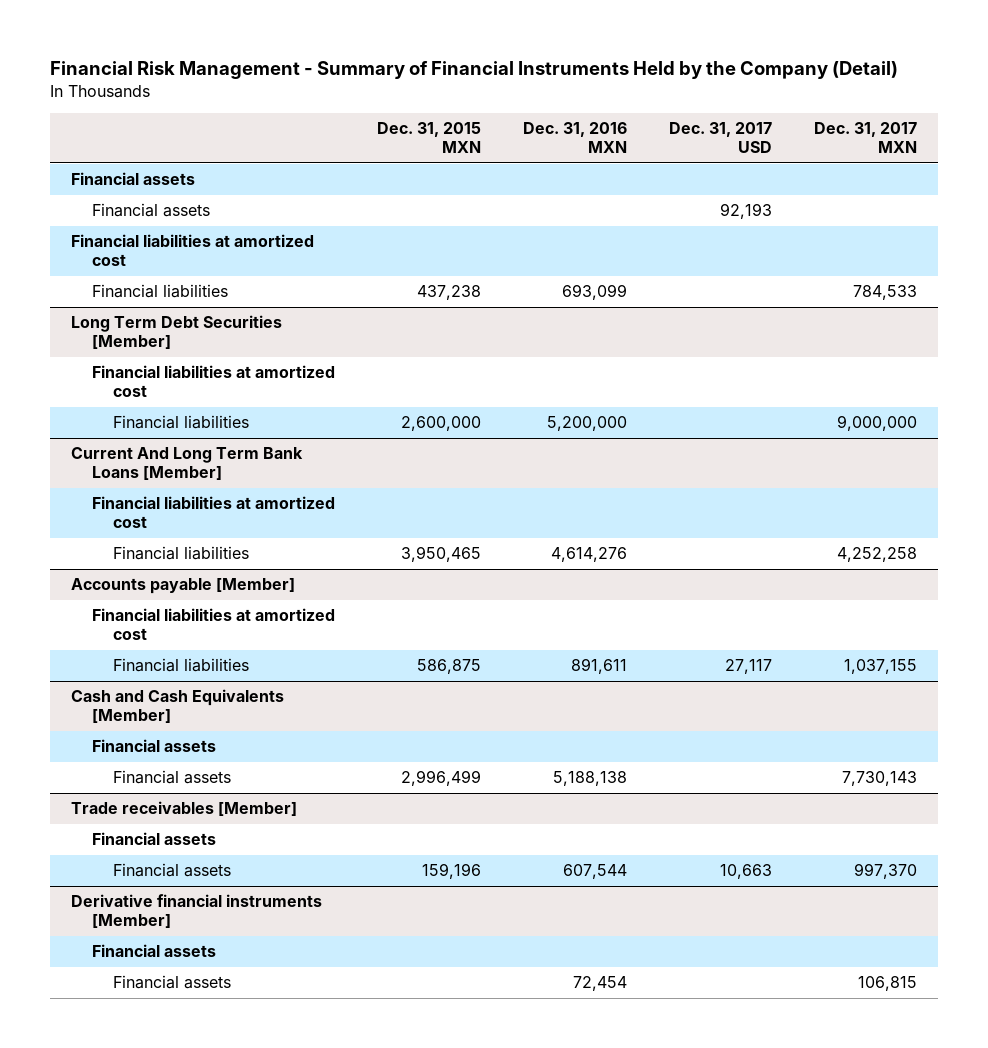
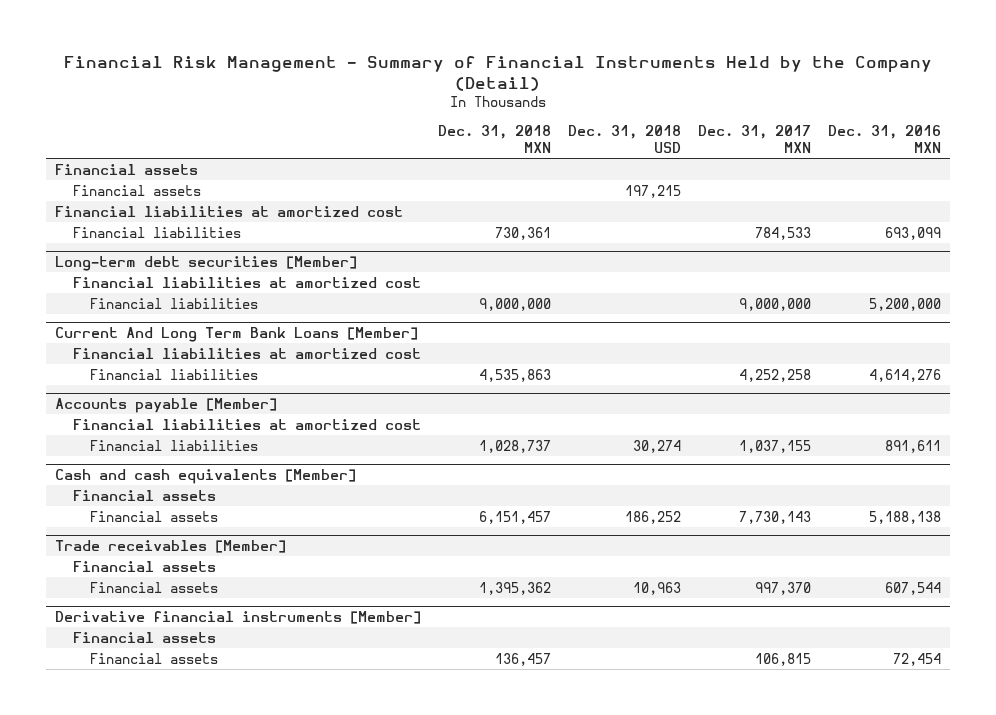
[377,122,482,154] Dec. 31, 2015 MXN -> none
[669,122,773,154] Dec. 31, 2017 USD -> none
none -> [438,125,552,153] Dec. 31, 2018 MXN
none -> [568,125,682,153] Dec. 31, 2018 USD
[70,315,282,350] Long Term Debt Securities [Member] -> [54,255,357,271] Long-term debt securities [Member]
[70,689,284,724] Cash and Cash Equivalents [Member] -> [54,468,356,484] Cash and cash equivalents [Member]

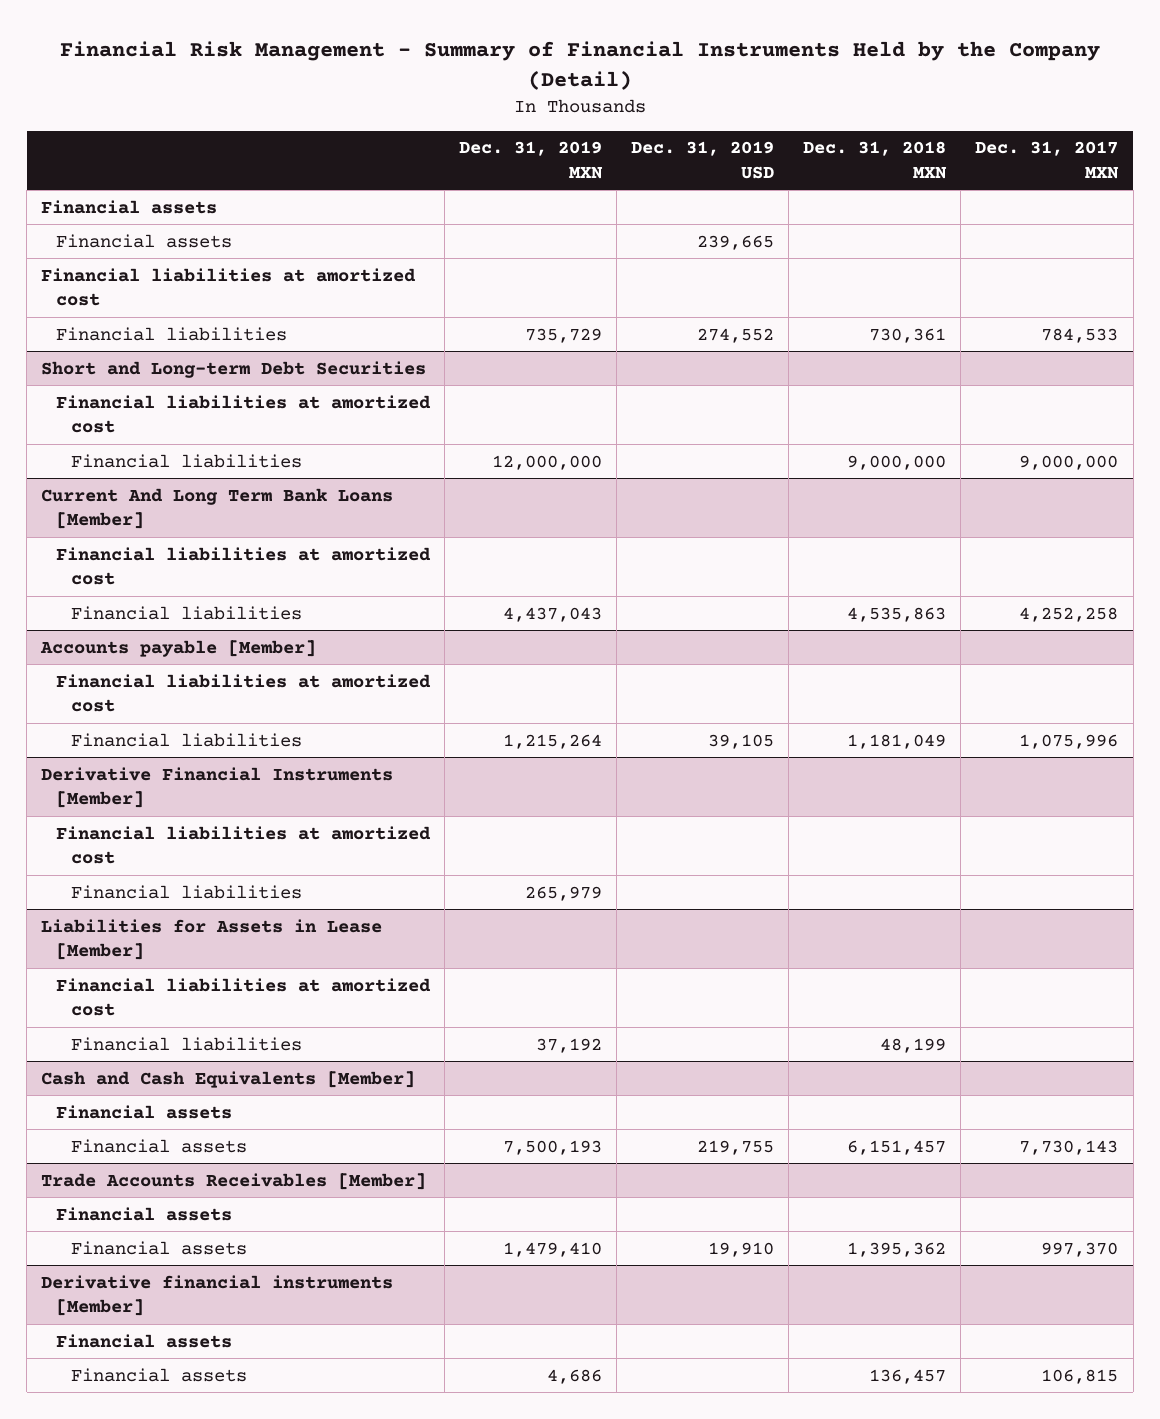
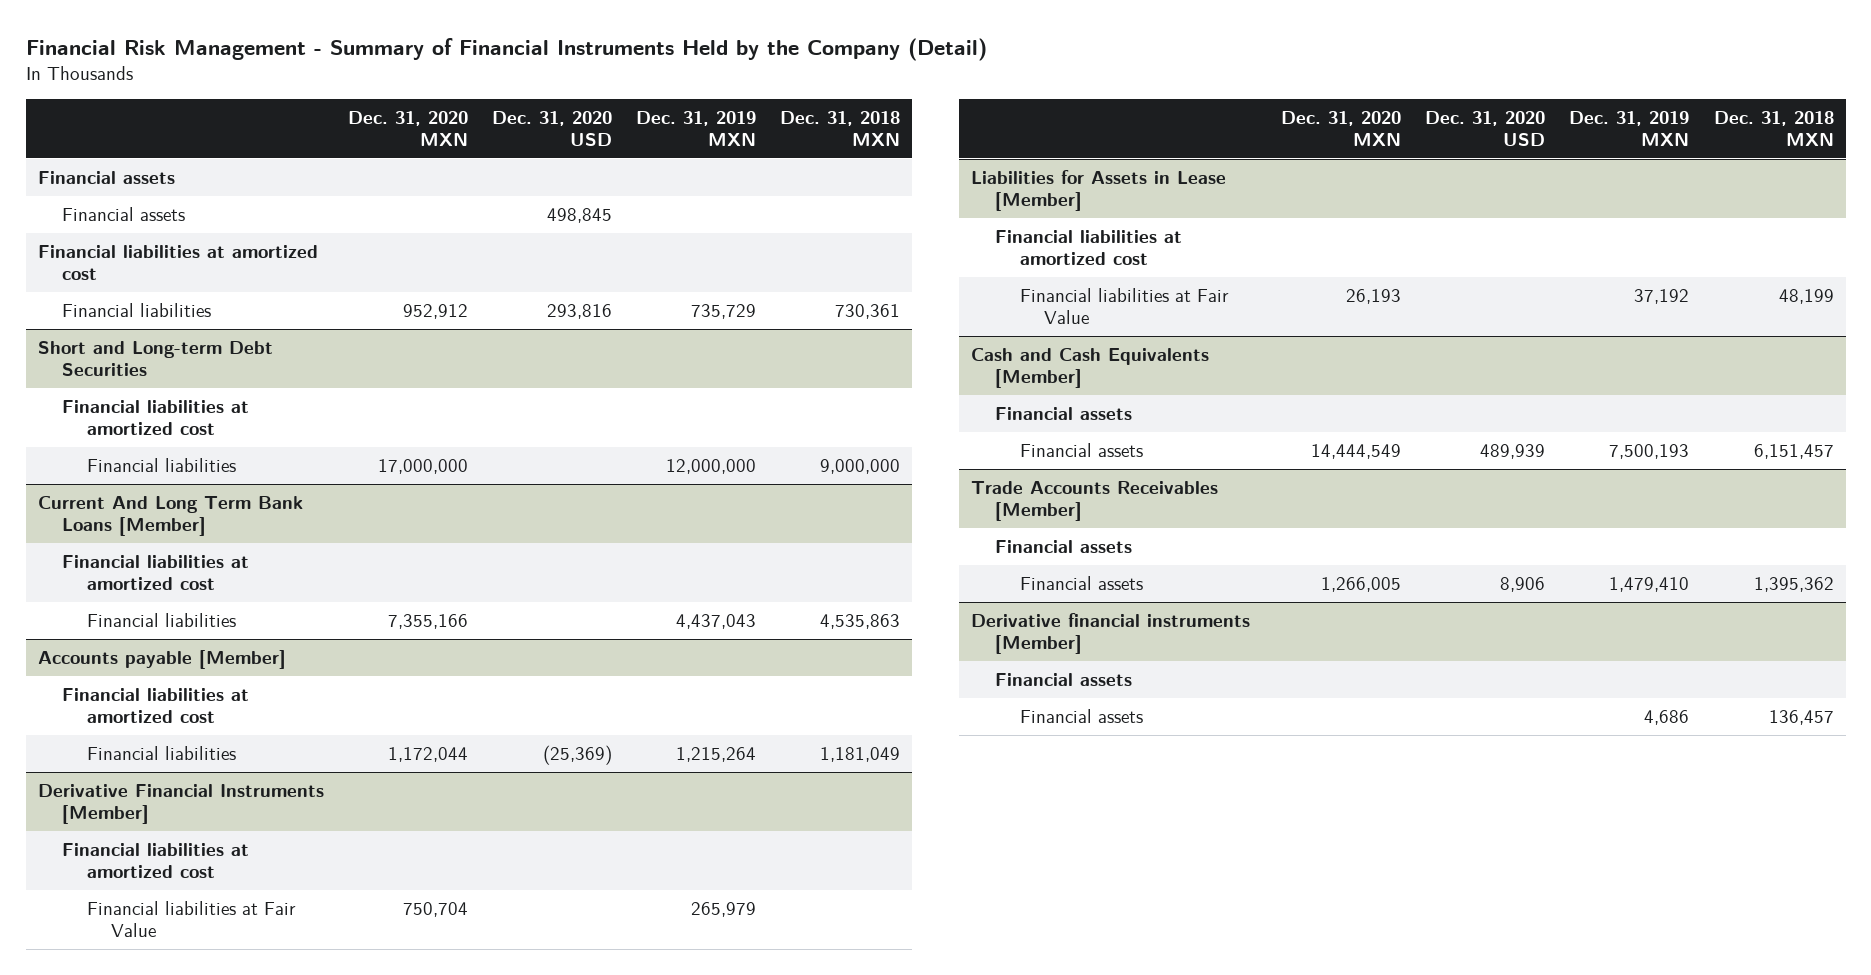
[631,141,775,179] Dec. 31, 2019 USD -> none
[975,141,1120,179] Dec. 31, 2017 MXN -> none
none -> [348,110,469,146] Dec. 31, 2020 MXN
none -> [492,110,613,146] Dec. 31, 2020 USD
[70,884,302,899] Financial liabilities -> [86,900,296,938] Financial liabilities at Fair Value
[70,1036,302,1051] Financial liabilities -> [1019,287,1229,325] Financial liabilities at Fair Value

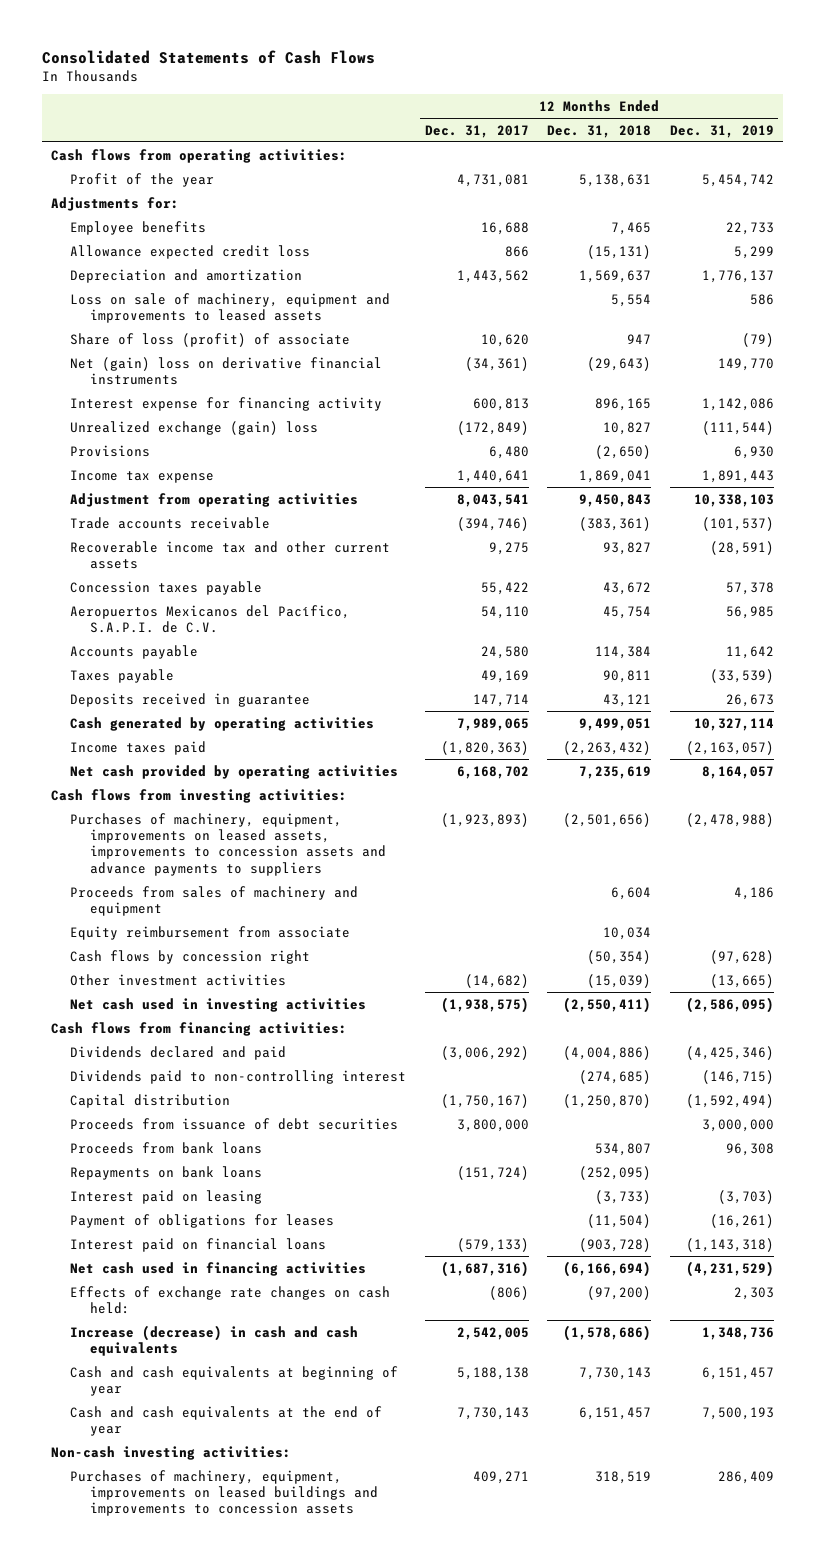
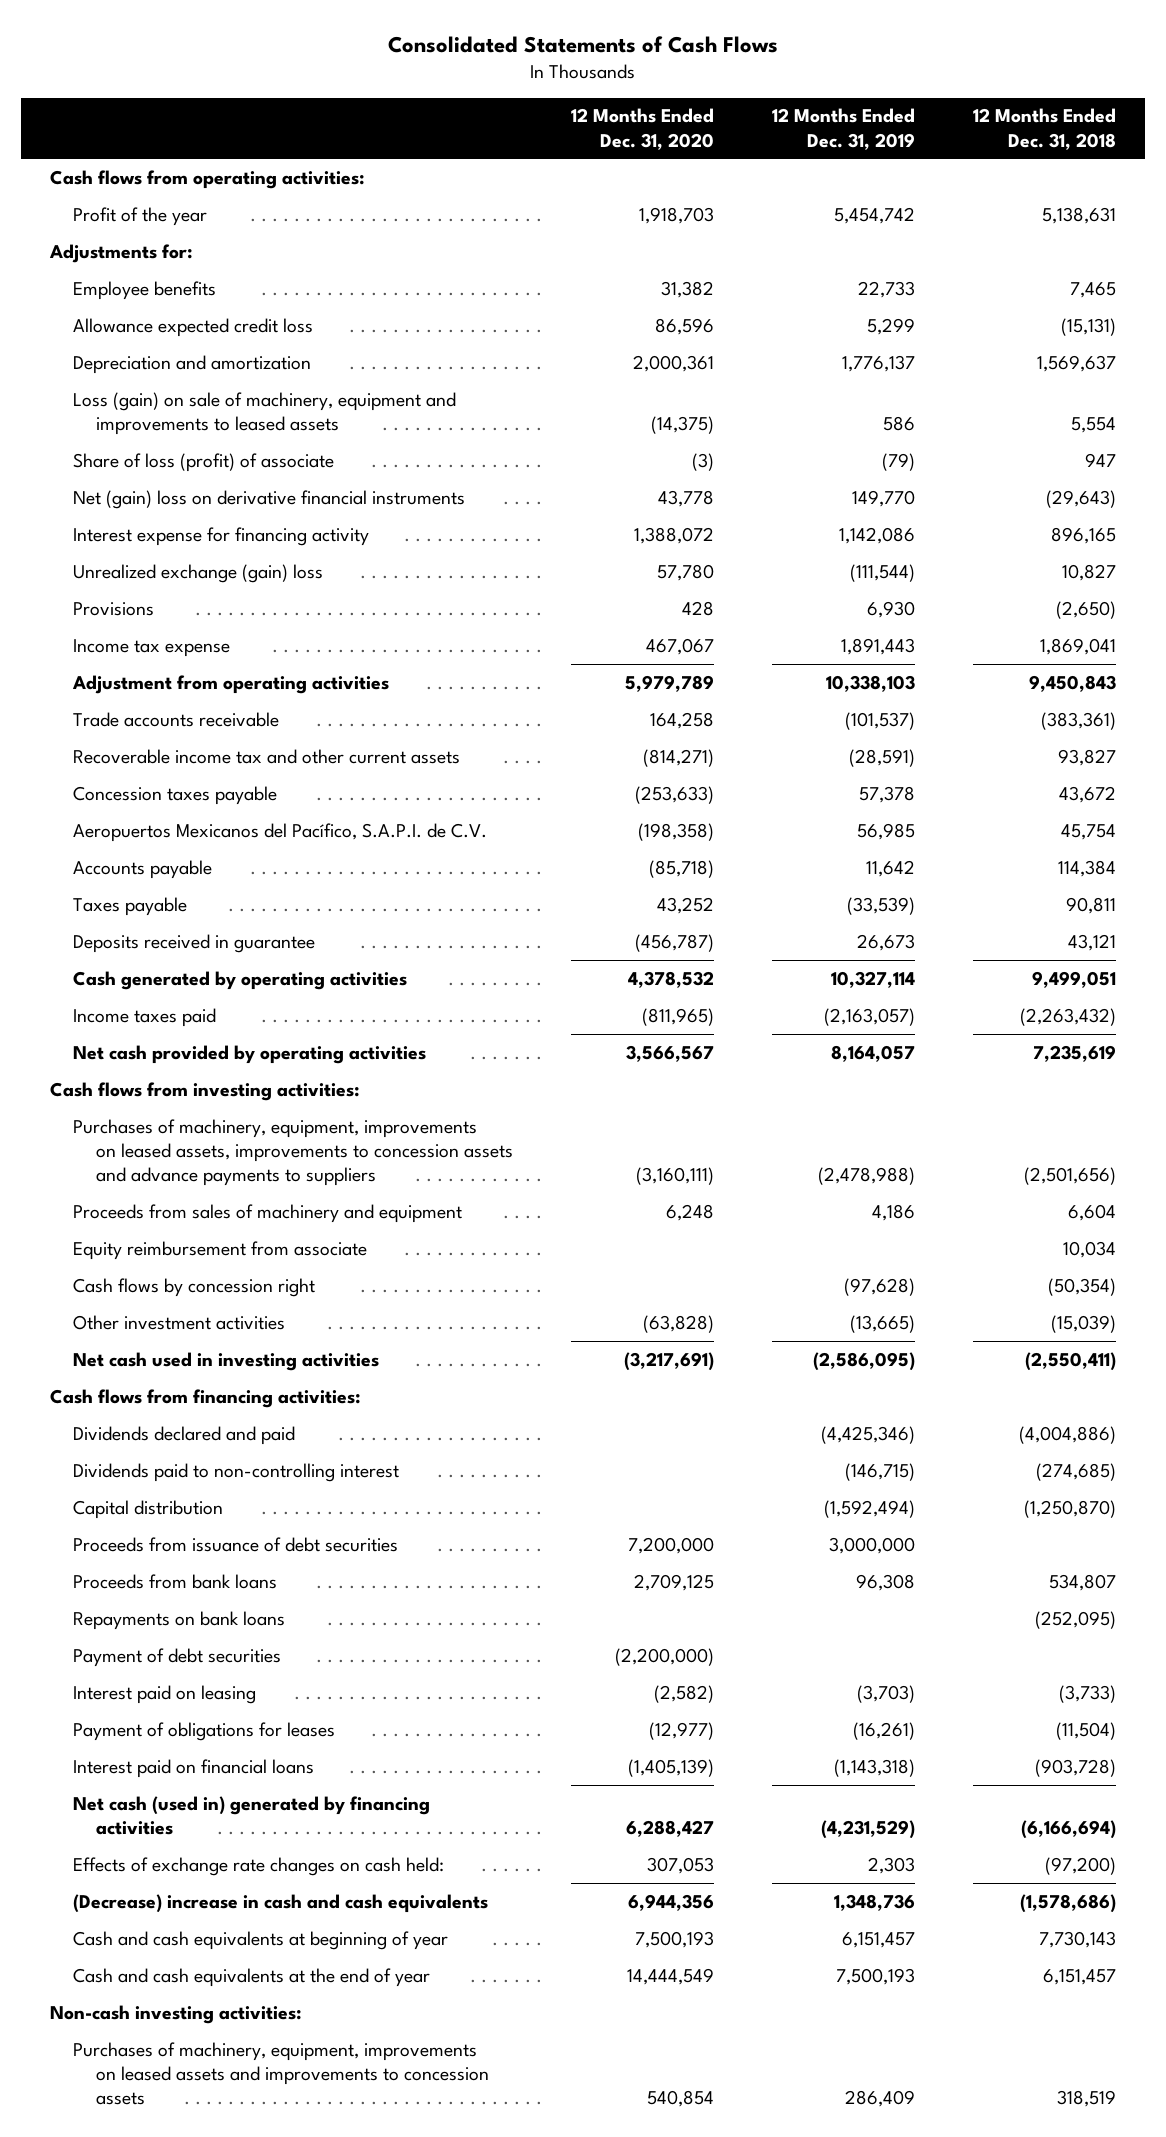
[424,124,529,138] Dec. 31, 2017 -> none
none -> [570,108,714,150] 12 Months Ended Dec. 31, 2020
[70,292,391,323] Loss on sale of machinery, equipment and improvements to leased assets -> [72,391,456,435] Loss (gain) on sale of machinery, equipment and improvements to leased assets
none -> [72,1647,281,1667] Payment of debt securities
[70,1261,367,1276] Net cash used in financing activities -> [72,1795,430,1835] Net cash (used in) generated by financing activities
[70,1324,359,1356] Increase (decrease) in cash and cash equivalents -> [72,1893,488,1913] (Decrease) increase in cash and cash equivalents
[70,1469,378,1517] Purchases of machinery, equipment, improvements on leased buildings and improvements to concession assets -> [72,2041,489,2106] Purchases of machinery, equipment, improvements on leased assets and improvements to concession assets

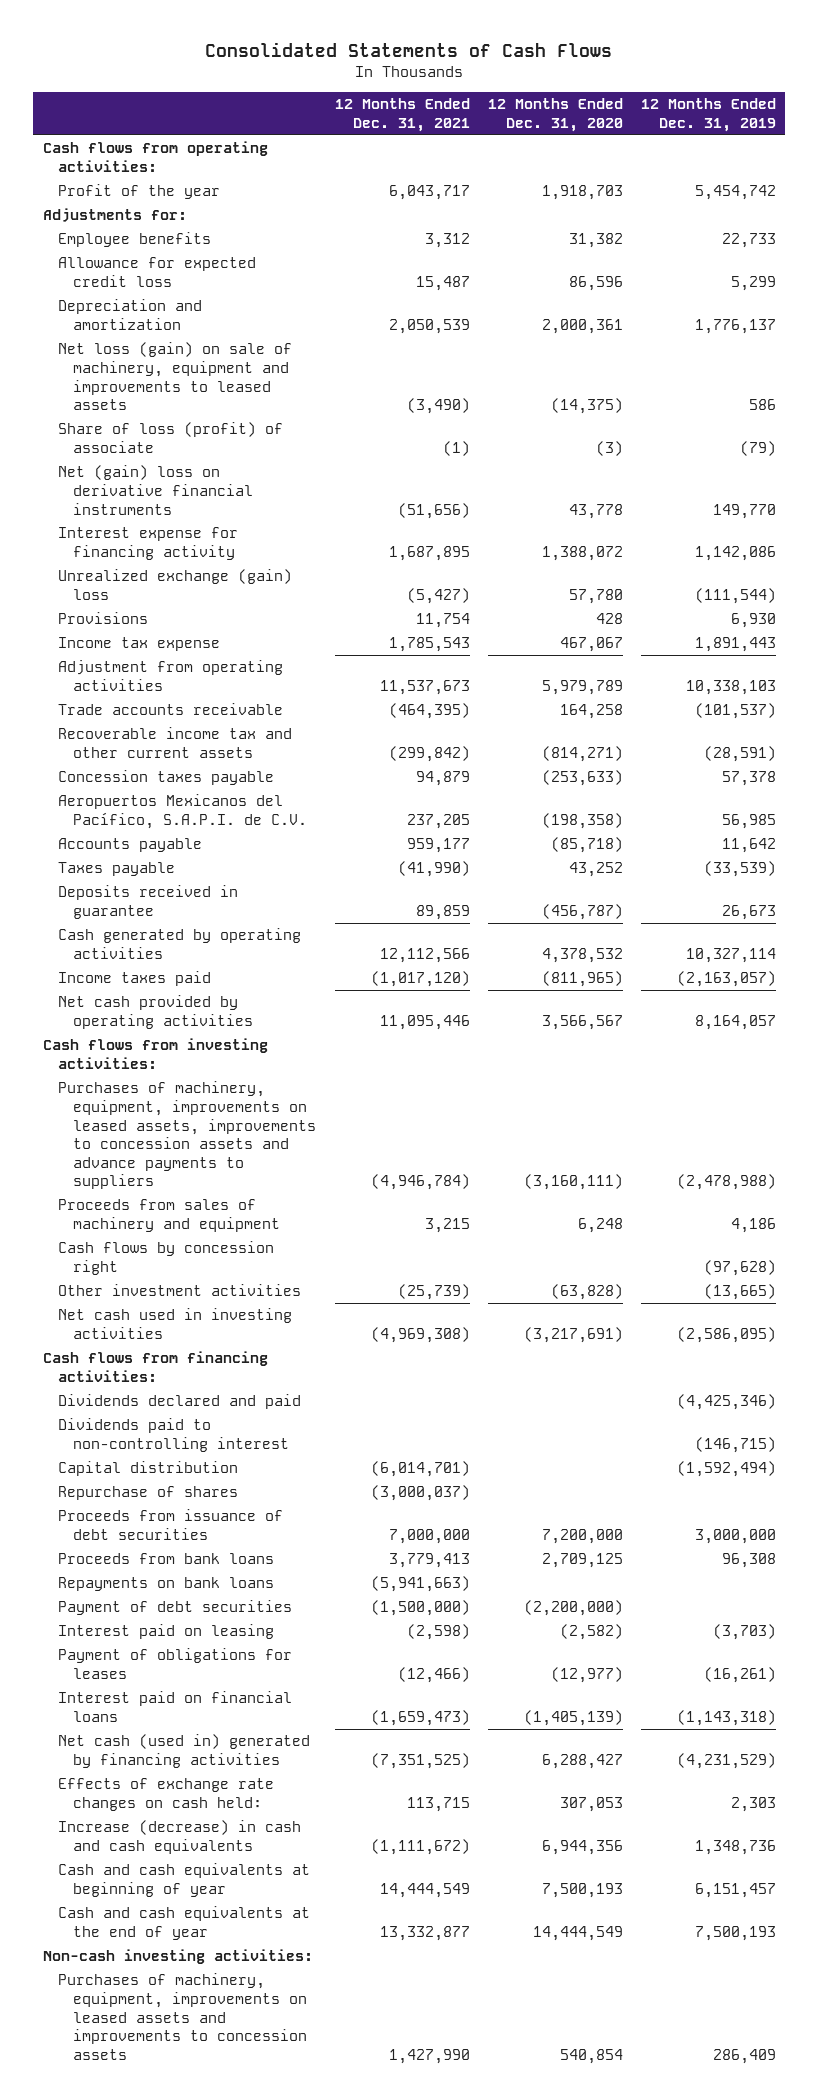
[972,108,1116,150] 12 Months Ended Dec. 31, 2018 -> none
none -> [334,98,470,132] 12 Months Ended Dec. 31, 2021
[72,317,313,337] Allowance expected credit loss -> [57,257,256,287] Allowance for expected credit loss
[72,391,456,435] Loss (gain) on sale of machinery, equipment and improvements to leased assets -> [57,342,292,411] Net loss (gain) on sale of machinery, equipment and improvements to leased assets
[72,1240,367,1260] Equity reimbursement from associate -> none
none -> [57,1486,238,1501] Repurchase of shares
[72,1893,488,1913] (Decrease) increase in cash and cash equivalents -> [57,1820,301,1854] Increase (decrease) in cash and cash equivalents

